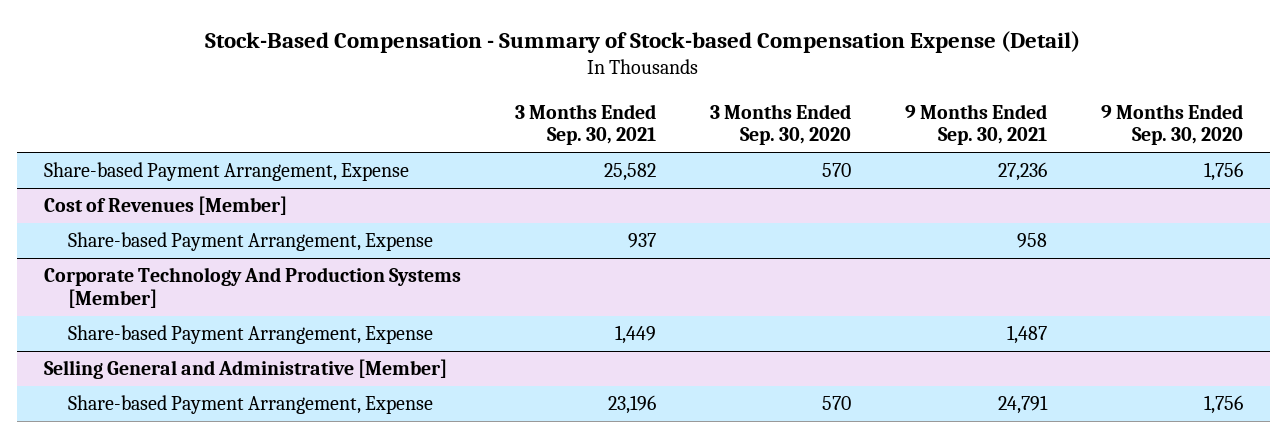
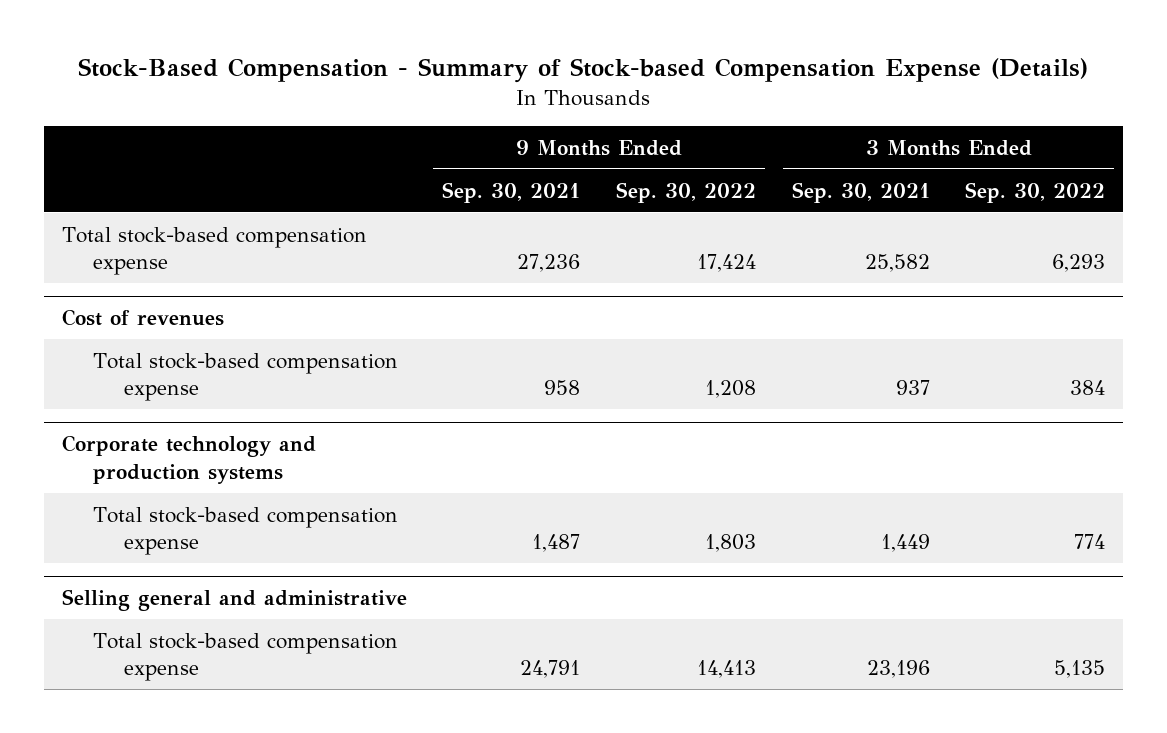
[205,30,1081,53] Stock-Based Compensation - Summary of Stock-based Compensation Expense (Detail) -> [78,58,1089,84] Stock-Based Compensation - Summary of Stock-based Compensation Expense (Details)
[709,103,851,146] 3 Months Ended Sep. 30, 2020 -> none
[1100,103,1243,146] 9 Months Ended Sep. 30, 2020 -> none
none -> [615,181,756,203] Sep. 30, 2022
none -> [965,181,1106,203] Sep. 30, 2022
[44,162,410,182] Share-based Payment Arrangement, Expense -> [61,226,367,276] Total stock-based compensation expense
[44,196,288,216] Cost of Revenues [Member] -> [61,309,224,327] Cost of revenues
[68,232,434,252] Share-based Payment Arrangement, Expense -> [92,352,398,402] Total stock-based compensation expense
[44,267,462,309] Corporate Technology And Production Systems [Member] -> [61,435,316,484] Corporate technology and production systems
[68,325,434,345] Share-based Payment Arrangement, Expense -> [92,506,398,556] Total stock-based compensation expense
[44,359,448,380] Selling General and Administrative [Member] -> [61,589,407,612] Selling general and administrative
[68,395,434,415] Share-based Payment Arrangement, Expense -> [92,632,398,682] Total stock-based compensation expense

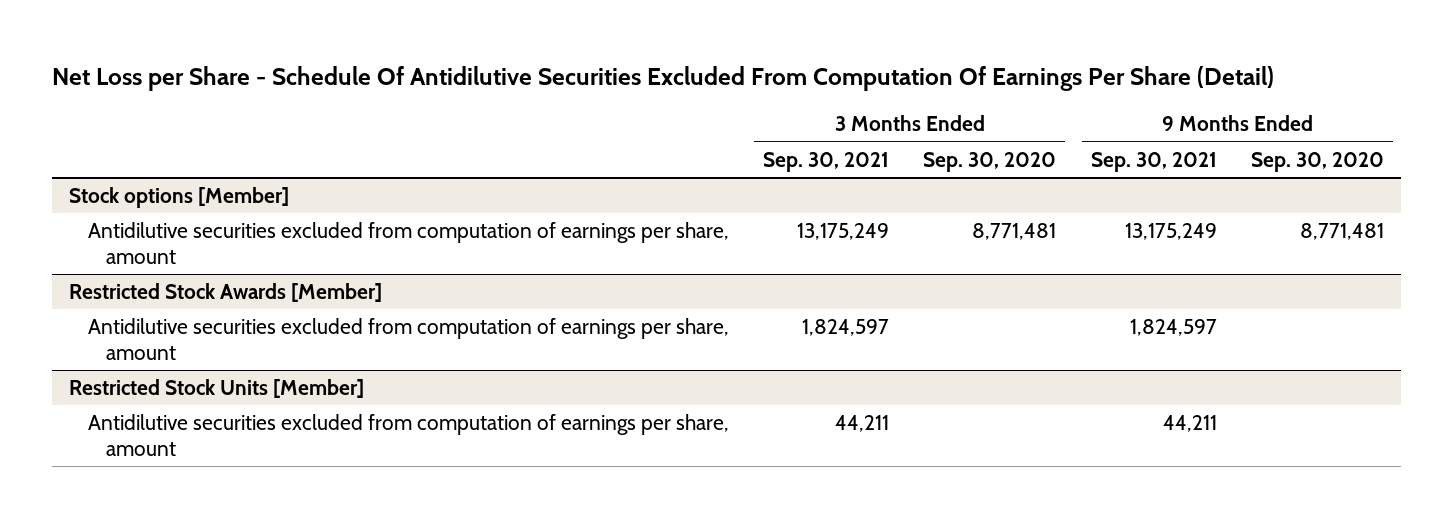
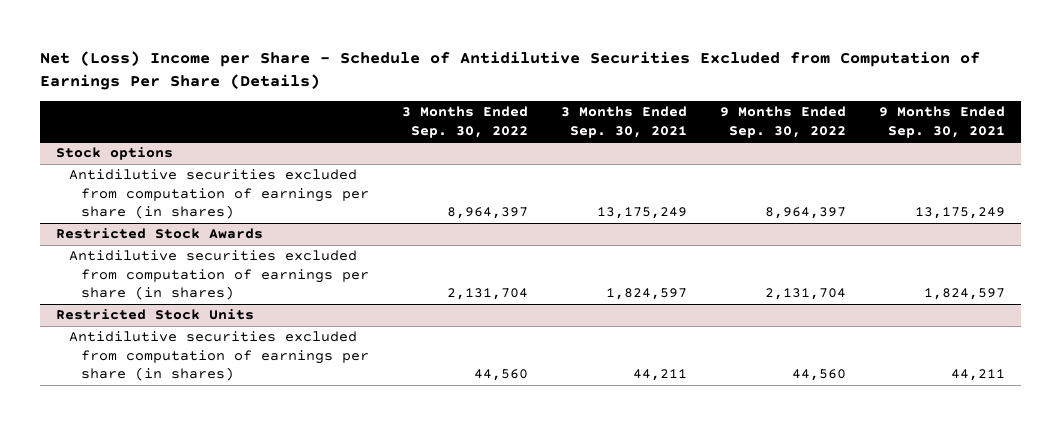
[52,66,1275,92] Net Loss per Share - Schedule Of Antidilutive Securities Excluded From Computation Of Earnings Per Share (Detail) -> [39,50,980,91] Net (Loss) Income per Share - Schedule of Antidilutive Securities Excluded from Computation of Earnings Per Share (Details)
[923,151,1057,172] Sep. 30, 2020 -> none
[1251,151,1385,172] Sep. 30, 2020 -> none
none -> [402,106,529,138] 3 Months Ended Sep. 30, 2022
none -> [719,106,846,138] 9 Months Ended Sep. 30, 2022
[69,187,290,209] Stock options [Member] -> [56,147,174,161] Stock options
[87,222,729,264] Antidilutive securities excluded from computation of earnings per share, amount -> [68,169,370,220] Antidilutive securities excluded from computation of earnings per share (in shares)
[69,283,383,303] Restricted Stock Awards [Member] -> [56,228,264,240] Restricted Stock Awards
[87,318,729,360] Antidilutive securities excluded from computation of earnings per share, amount -> [68,250,370,301] Antidilutive securities excluded from computation of earnings per share (in shares)
[69,379,365,399] Restricted Stock Units [Member] -> [56,309,255,321] Restricted Stock Units
[87,414,729,456] Antidilutive securities excluded from computation of earnings per share, amount -> [68,331,370,382] Antidilutive securities excluded from computation of earnings per share (in shares)

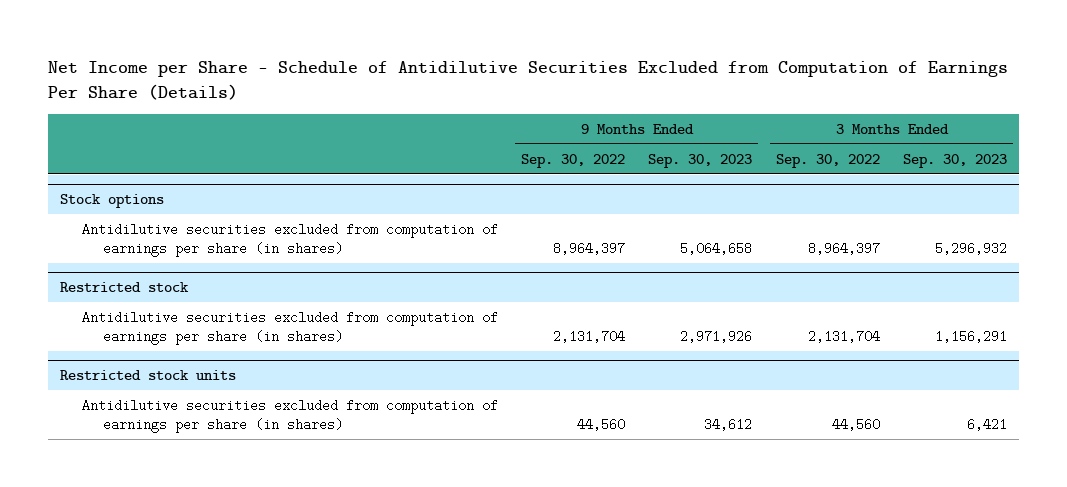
[39,50,980,91] Net (Loss) Income per Share - Schedule of Antidilutive Securities Excluded from Computation of Earnings Per Share (Details) -> [48,60,1009,100] Net Income per Share - Schedule of Antidilutive Securities Excluded from Computation of Earnings Per Share (Details)
[561,106,688,138] 3 Months Ended Sep. 30, 2021 -> none
[878,106,1005,138] 9 Months Ended Sep. 30, 2021 -> none
none -> [648,153,753,168] Sep. 30, 2023
none -> [903,153,1008,168] Sep. 30, 2023
[56,228,264,240] Restricted Stock Awards -> [59,282,189,293] Restricted stock
[56,309,255,321] Restricted Stock Units -> [59,370,236,381] Restricted stock units

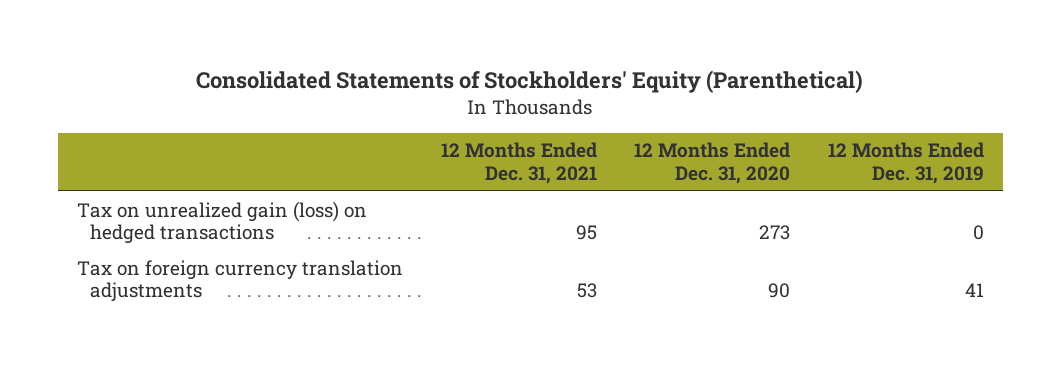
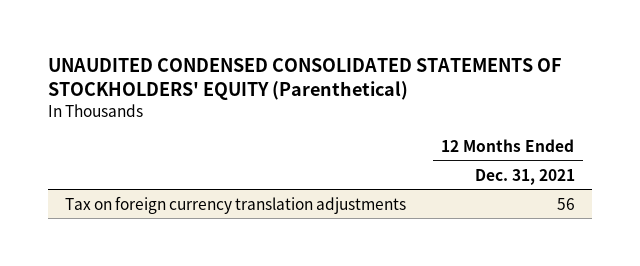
[196,69,864,93] Consolidated Statements of Stockholders' Equity (Parenthetical) -> [47,57,562,101] UNAUDITED CONDENSED CONSOLIDATED STATEMENTS OF STOCKHOLDERS' EQUITY (Parenthetical)
[634,142,791,184] 12 Months Ended Dec. 31, 2020 -> none
[827,142,984,184] 12 Months Ended Dec. 31, 2019 -> none
[77,200,368,245] Tax on unrealized gain (loss) on hedged transactions -> none
[576,283,597,299] 53 -> [556,197,575,210] 56

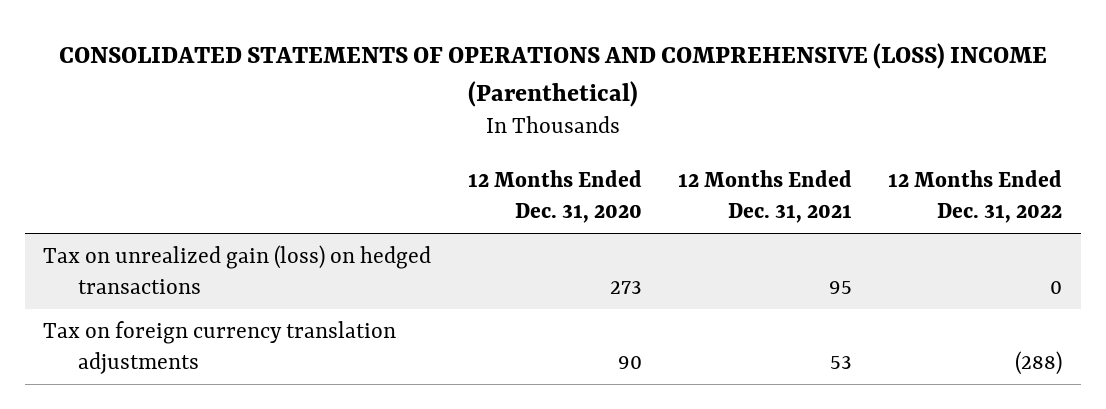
[47,57,562,101] UNAUDITED CONDENSED CONSOLIDATED STATEMENTS OF STOCKHOLDERS' EQUITY (Parenthetical) -> [58,42,1047,107] CONSOLIDATED STATEMENTS OF OPERATIONS AND COMPREHENSIVE (LOSS) INCOME (Parenthetical)
none -> [467,169,642,223] 12 Months Ended Dec. 31, 2020
none -> [888,169,1063,223] 12 Months Ended Dec. 31, 2022
none -> [43,245,432,295] Tax on unrealized gain (loss) on hedged transactions
[556,197,575,210] 56 -> [830,356,853,370] 53

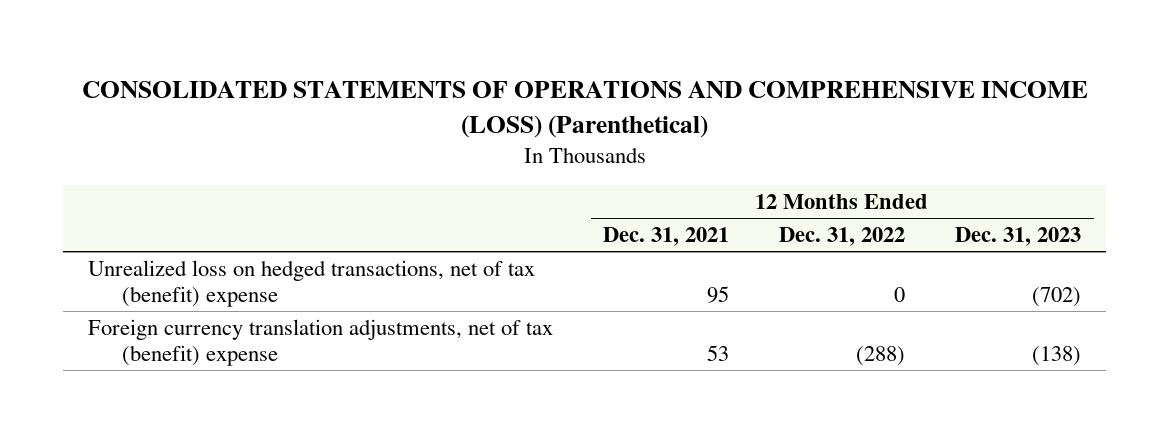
[58,42,1047,107] CONSOLIDATED STATEMENTS OF OPERATIONS AND COMPREHENSIVE (LOSS) INCOME (Parenthetical) -> [81,81,1088,138] CONSOLIDATED STATEMENTS OF OPERATIONS AND COMPREHENSIVE INCOME (LOSS) (Parenthetical)
[467,169,642,223] 12 Months Ended Dec. 31, 2020 -> none
none -> [955,226,1082,246] Dec. 31, 2023
[43,245,432,295] Tax on unrealized gain (loss) on hedged transactions -> [88,259,536,308] Unrealized loss on hedged transactions, net of tax (benefit) expense
[43,321,397,375] Tax on foreign currency translation adjustments -> [88,318,554,367] Foreign currency translation adjustments, net of tax (benefit) expense

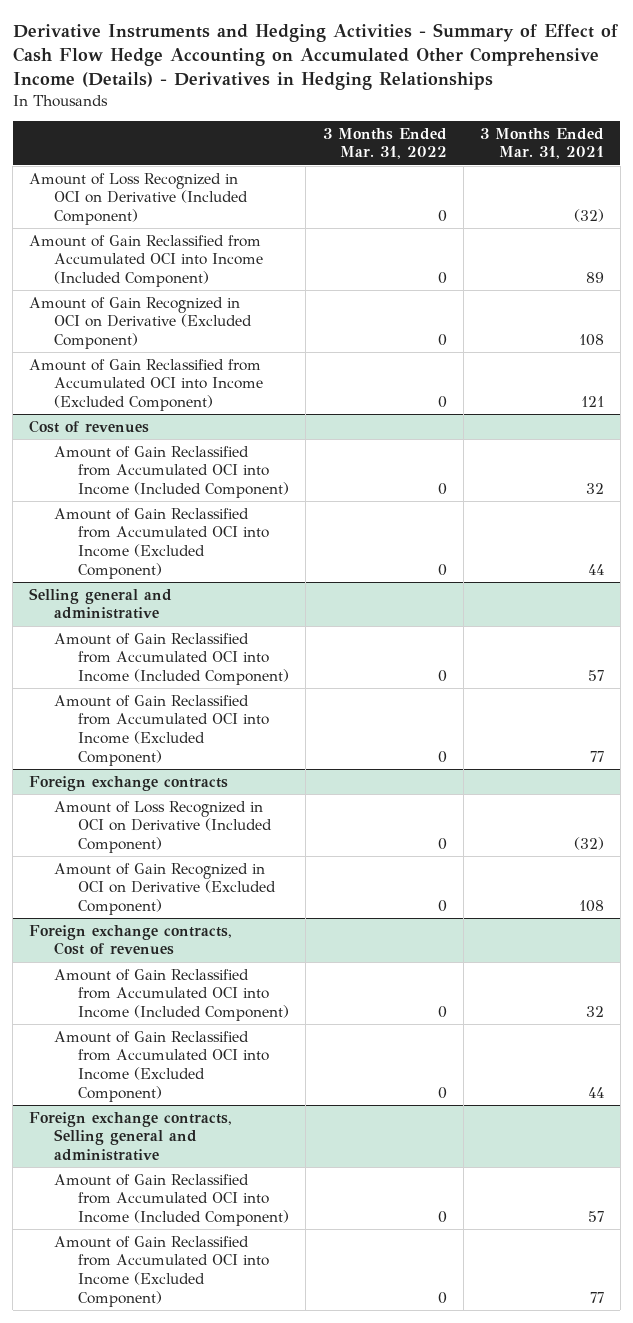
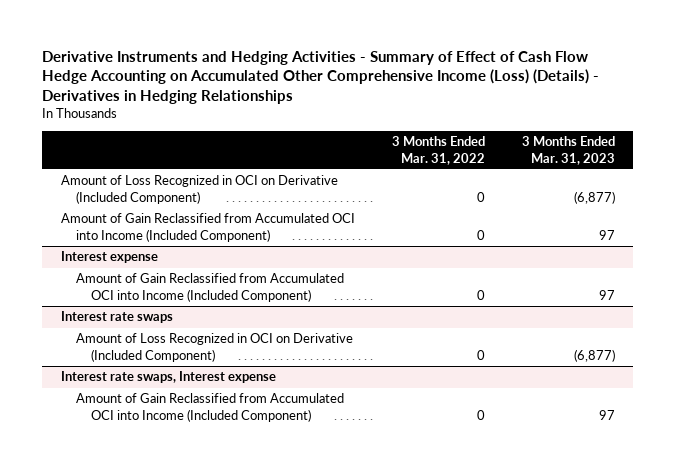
[12,22,619,90] Derivative Instruments and Hedging Activities - Summary of Effect of Cash Flow Hedge Accounting on Accumulated Other Comprehensive Income (Details) - Derivatives in Hedging Relationships -> [41,50,599,105] Derivative Instruments and Hedging Activities - Summary of Effect of Cash Flow Hedge Accounting on Accumulated Other Comprehensive Income (Loss) (Details) - Derivatives in Hedging Relationships
[479,127,604,160] 3 Months Ended Mar. 31, 2021 -> none
none -> [521,136,615,165] 3 Months Ended Mar. 31, 2023
[29,296,252,349] Amount of Gain Recognized in OCI on Derivative (Excluded Component) -> none
[29,358,263,411] Amount of Gain Reclassified from Accumulated OCI into Income (Excluded Component) -> none
[53,445,290,498] Amount of Gain Reclassified from Accumulated OCI into Income (Included Component) -> none
[53,507,270,579] Amount of Gain Reclassified from Accumulated OCI into Income (Excluded Component) -> none
[29,587,173,620] Selling general and administrative -> none
[29,419,150,433] Cost of revenues -> [60,251,158,264] Interest expense
[53,694,270,766] Amount of Gain Reclassified from Accumulated OCI into Income (Excluded Component) -> none
[29,775,229,791] Foreign exchange contracts -> [60,311,173,324] Interest rate swaps
[53,862,277,915] Amount of Gain Recognized in OCI on Derivative (Excluded Component) -> none
[29,924,233,956] Foreign exchange contracts, Cost of revenues -> none
[53,968,290,1021] Amount of Gain Reclassified from Accumulated OCI into Income (Included Component) -> none
[53,1030,270,1102] Amount of Gain Reclassified from Accumulated OCI into Income (Excluded Component) -> none
[29,1111,233,1161] Foreign exchange contracts, Selling general and administrative -> none
none -> [60,371,276,384] Interest rate swaps, Interest expense
[53,1235,270,1307] Amount of Gain Reclassified from Accumulated OCI into Income (Excluded Component) -> none

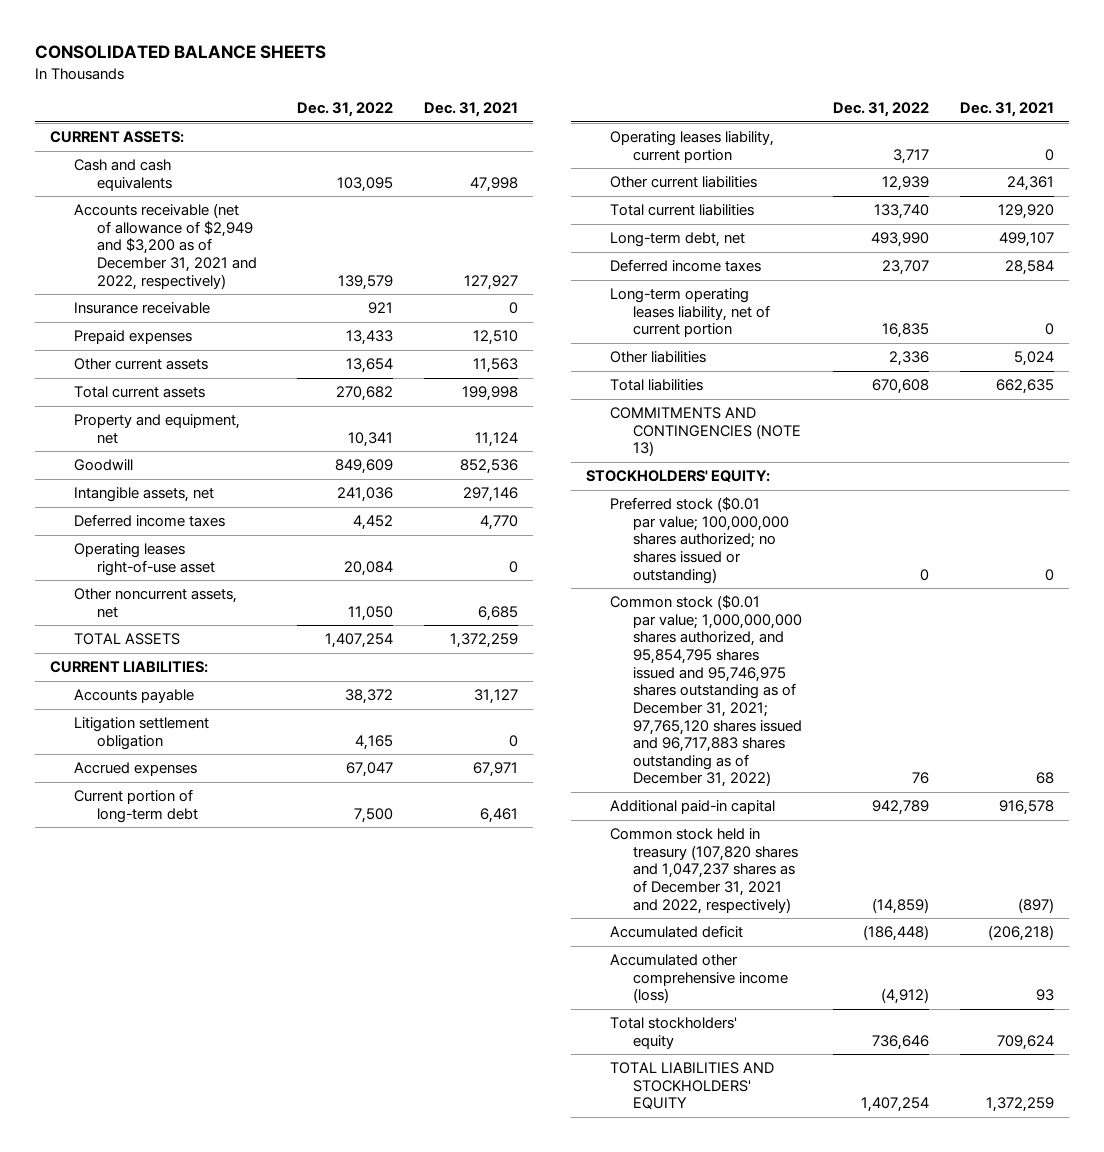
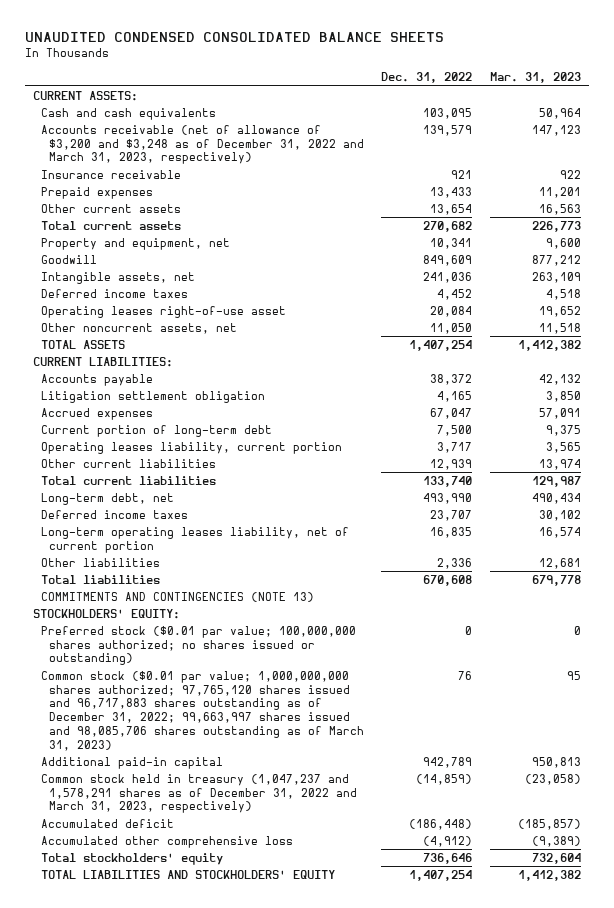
[35,45,327,60] CONSOLIDATED BALANCE SHEETS -> [24,32,444,43] UNAUDITED CONDENSED CONSOLIDATED BALANCE SHEETS
[423,101,518,117] Dec. 31, 2021 -> none
none -> [489,72,581,84] Mar. 31, 2023
[73,203,258,290] Accounts receivable (net of allowance of $2,949 and $3,200 as of December 31, 2021 and 2022, respectively) -> [41,124,365,165] Accounts receivable (net of allowance of $3,200 and $3,248 as of December 31, 2022 and March 31, 2023, respectively)
[609,595,803,788] Common stock ($0.01 par value; 1,000,000,000 shares authorized, and 95,854,795 shares issued and 95,746,975 shares outstanding as of December 31, 2021; 97,765,120 shares issued and 96,717,883 shares outstanding as of December 31, 2022) -> [41,670,365,751] Common stock ($0.01 par value; 1,000,000,000 shares authorized; 97,765,120 shares issued and 96,717,883 shares outstanding as of December 31, 2022; 99,663,997 shares issued and 98,085,706 shares outstanding as of March 31, 2023)
[609,828,799,914] Common stock held in treasury (107,820 shares and 1,047,237 shares as of December 31, 2021 and 2022, respectively) -> [41,773,358,814] Common stock held in treasury (1,047,237 and 1,578,291 shares as of December 31, 2022 and March 31, 2023, respectively)
[609,954,789,1004] Accumulated other comprehensive income (loss) -> [41,835,294,848] Accumulated other comprehensive loss

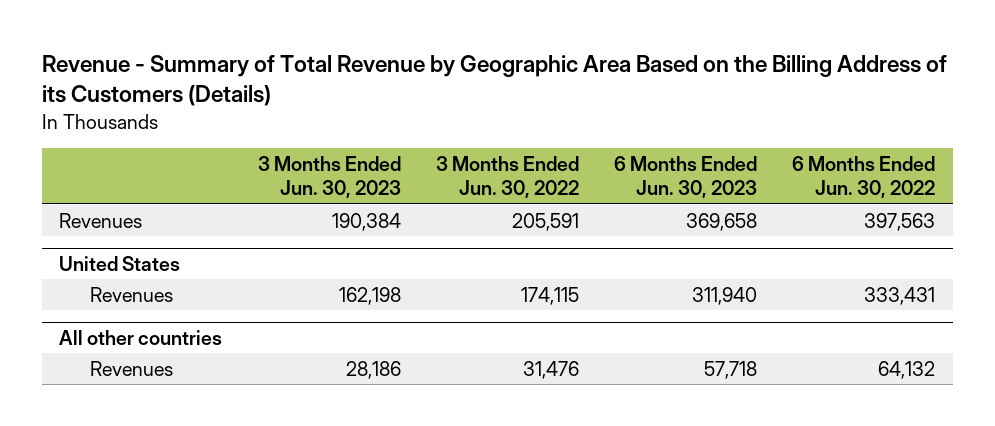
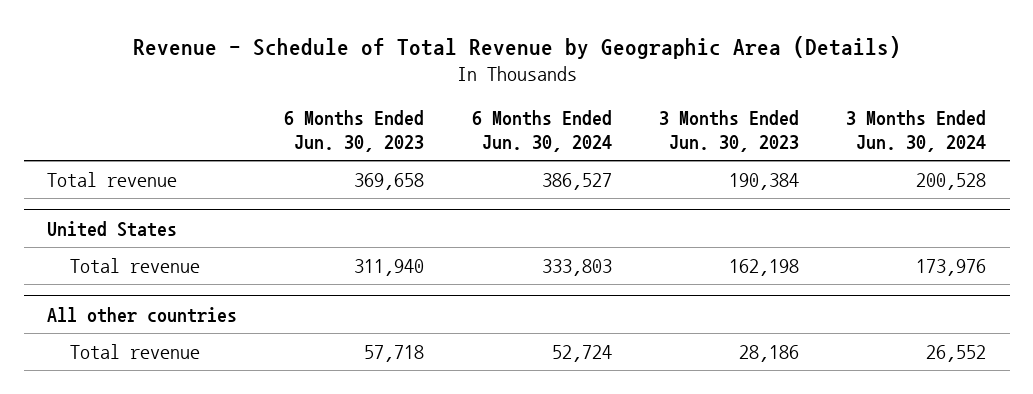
[41,55,947,107] Revenue - Summary of Total Revenue by Geographic Area Based on the Billing Address of its Customers (Details) -> [132,35,901,59] Revenue - Schedule of Total Revenue by Geographic Area (Details)
[435,155,579,199] 3 Months Ended Jun. 30, 2022 -> none
[792,155,936,199] 6 Months Ended Jun. 30, 2022 -> none
none -> [471,110,612,152] 6 Months Ended Jun. 30, 2024
none -> [846,110,987,152] 3 Months Ended Jun. 30, 2024
[59,212,143,228] Revenues -> [47,171,178,187] Total revenue
[90,286,174,302] Revenues -> [69,257,200,273] Total revenue
[90,360,174,376] Revenues -> [69,343,200,359] Total revenue

